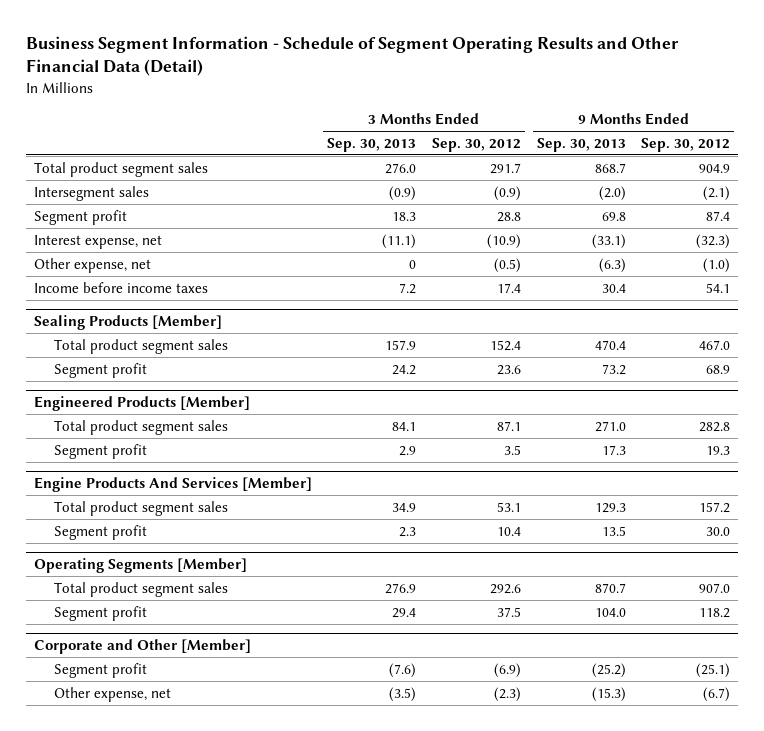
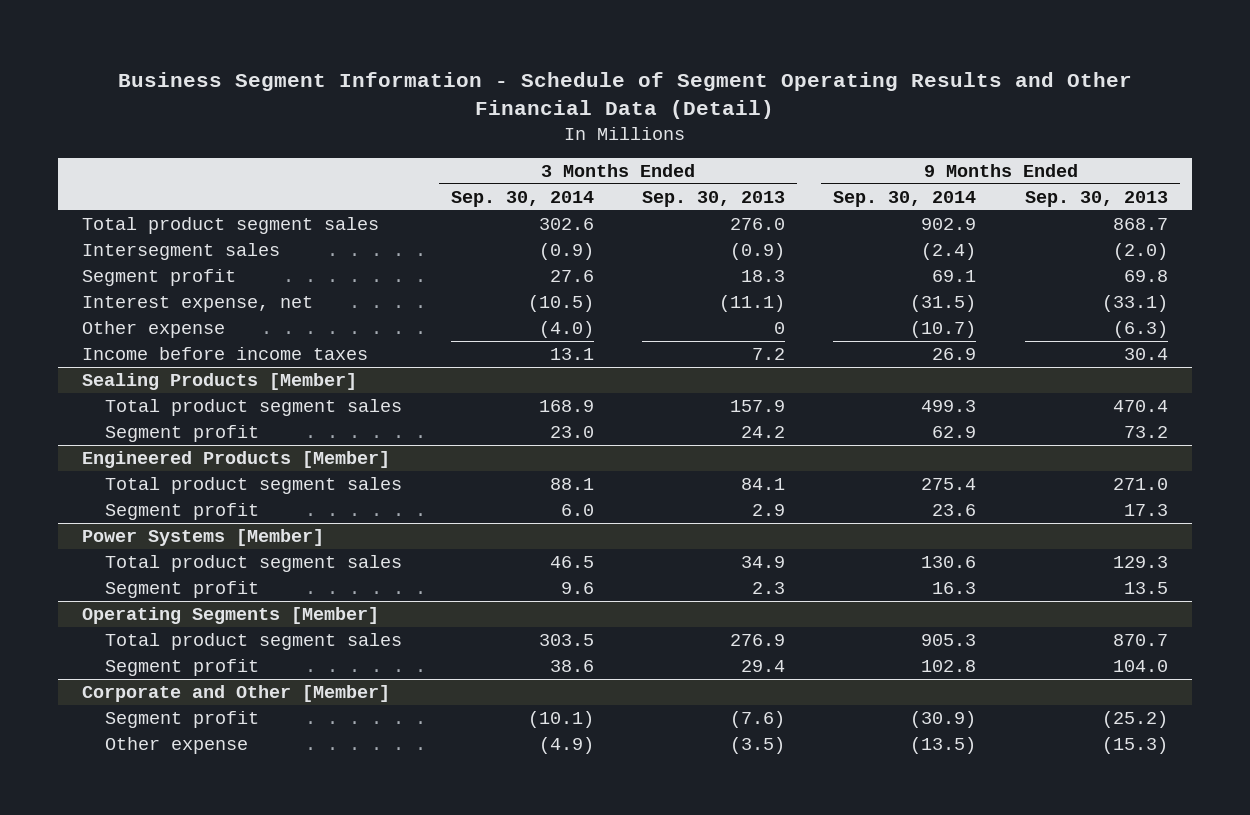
[431,137,521,152] Sep. 30, 2012 -> none
[641,137,731,152] Sep. 30, 2012 -> none
none -> [450,190,594,207] Sep. 30, 2014
none -> [833,190,977,207] Sep. 30, 2014
[33,257,151,273] Other expense, net -> [82,320,226,338] Other expense
[33,476,312,492] Engine Products And Services [Member] -> none
none -> [82,528,325,546] Power Systems [Member]
[53,686,171,702] Other expense, net -> [105,736,249,754] Other expense

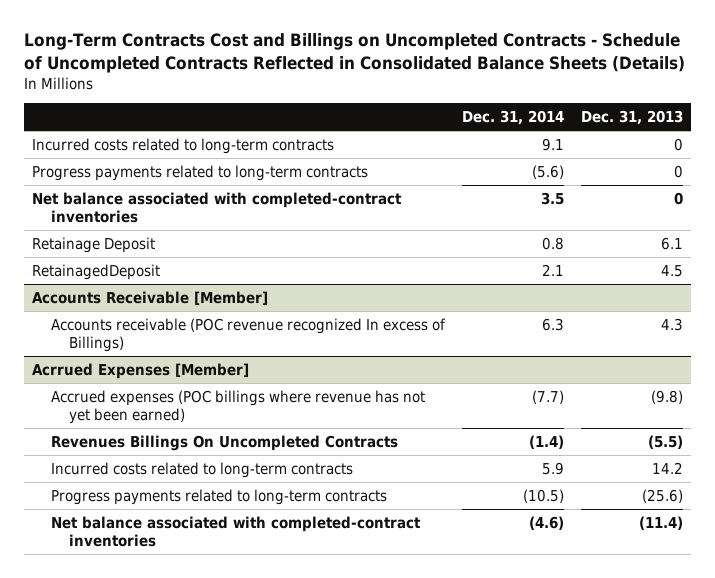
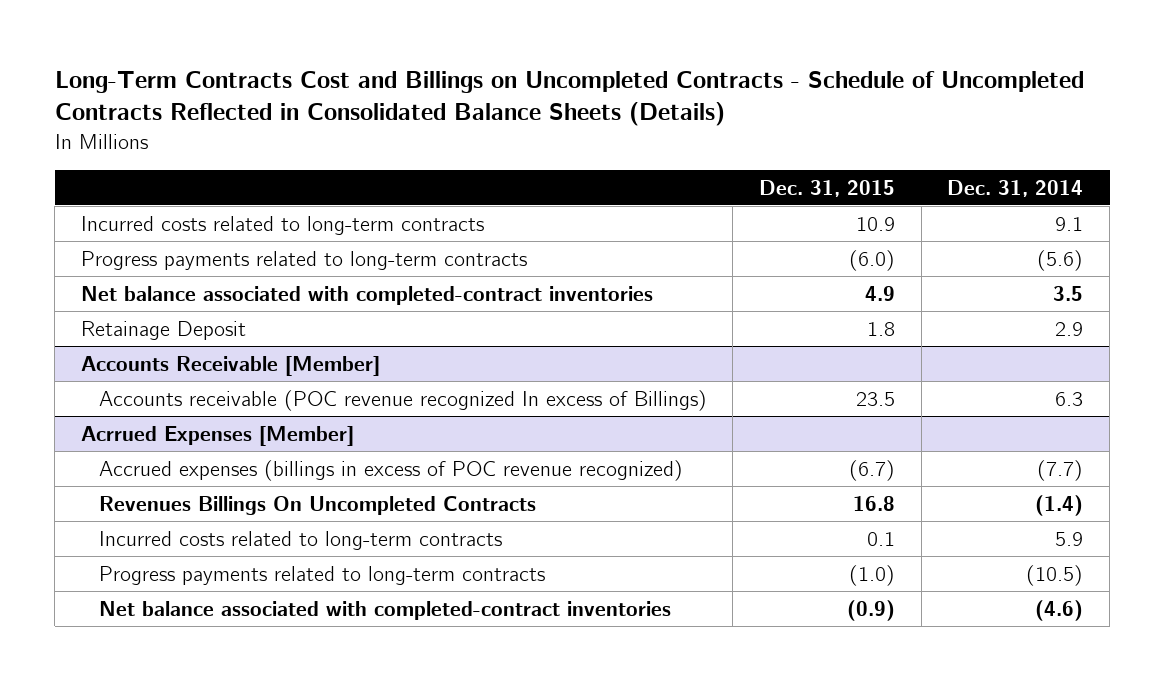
[580,110,683,126] Dec. 31, 2013 -> none
none -> [759,179,896,197] Dec. 31, 2015
[32,263,161,280] RetainagedDeposit -> none
[541,236,564,250] 0.8 -> [1055,321,1084,336] 2.9
[50,389,425,425] Accrued expenses (POC billings where revenue has not yet been earned) -> [98,459,683,481] Accrued expenses (billings in excess of POC revenue recognized)

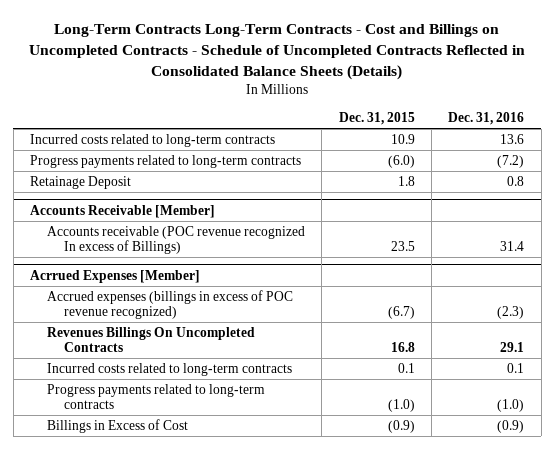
[54,70,1084,127] Long-Term Contracts Cost and Billings on Uncompleted Contracts - Schedule of Uncompleted Contracts Reflected in Consolidated Balance Sheets (Details) -> [29,24,526,80] Long-Term Contracts Long-Term Contracts - Cost and Billings on Uncompleted Contracts - Schedule of Uncompleted Contracts Reflected in Consolidated Balance Sheets (Details)
[947,179,1084,197] Dec. 31, 2014 -> none
none -> [448,112,525,126] Dec. 31, 2016
[81,285,654,305] Net balance associated with completed-contract inventories -> none
[98,600,671,620] Net balance associated with completed-contract inventories -> none
none -> [47,418,189,433] Billings in Excess of Cost

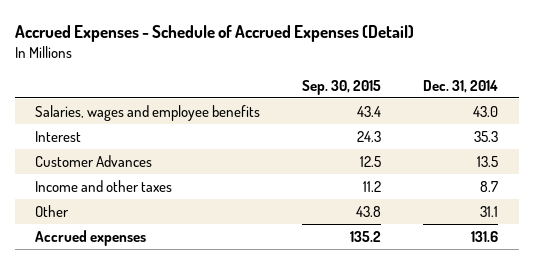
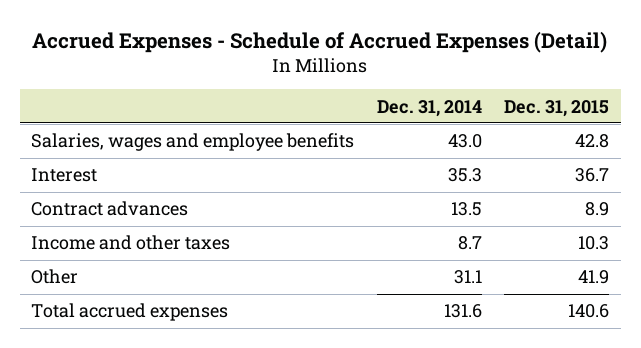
[302,80,382,96] Sep. 30, 2015 -> none
none -> [504,99,610,117] Dec. 31, 2015
[35,154,153,167] Customer Advances -> [31,201,189,217] Contract advances
[35,229,147,246] Accrued expenses -> [31,303,229,322] Total accrued expenses

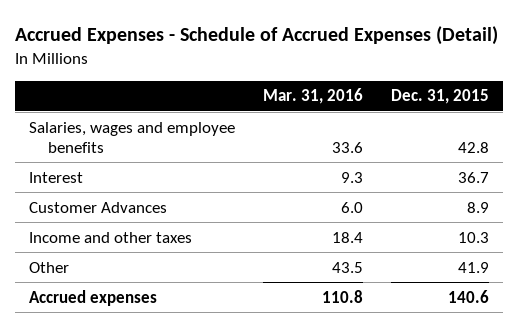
[376,99,482,117] Dec. 31, 2014 -> none
none -> [263,88,364,105] Mar. 31, 2016
[31,201,189,217] Contract advances -> [29,201,168,213] Customer Advances
[31,303,229,322] Total accrued expenses -> [29,289,158,306] Accrued expenses

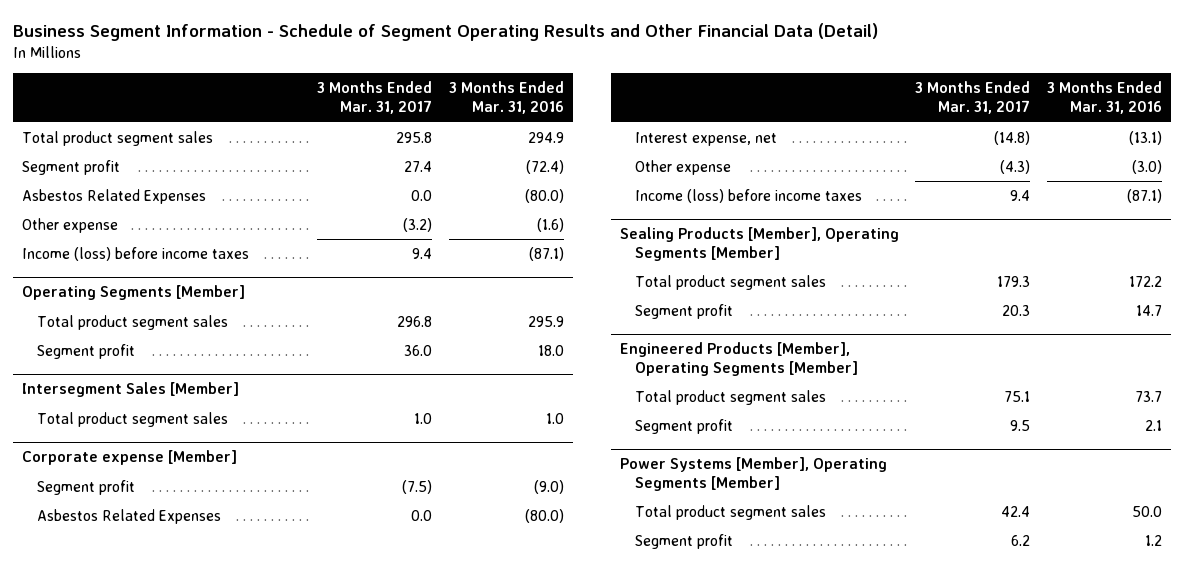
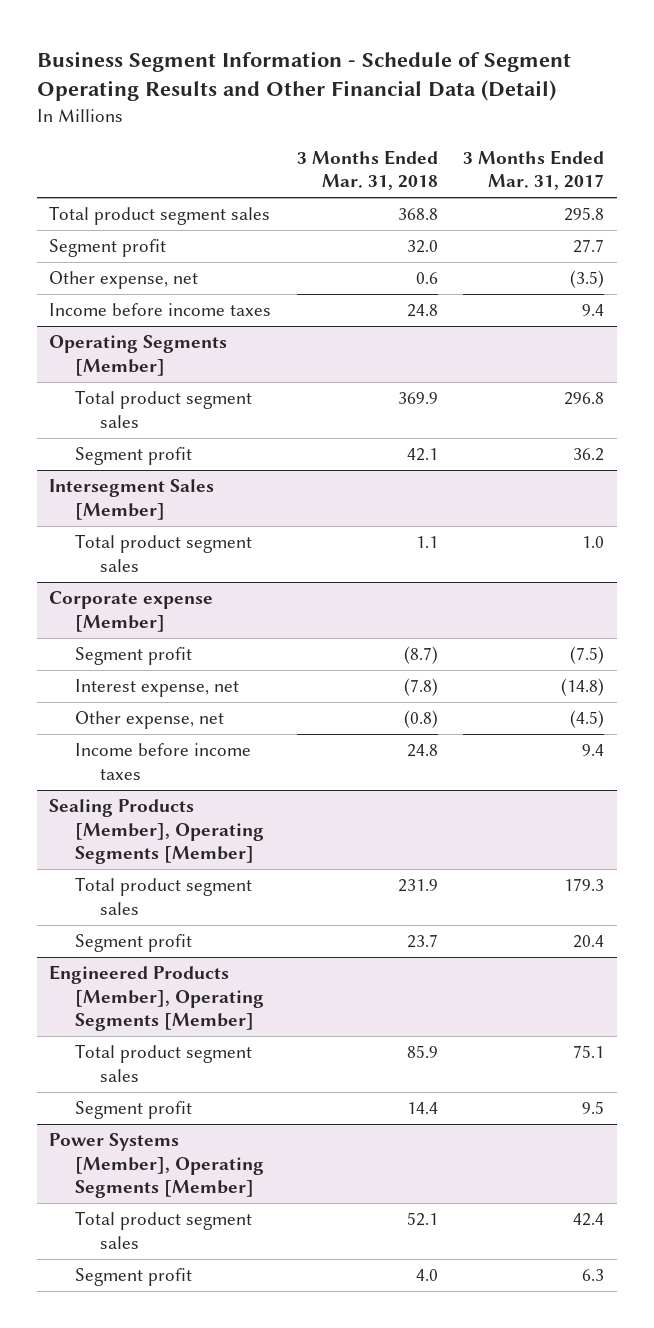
[449,81,565,115] 3 Months Ended Mar. 31, 2016 -> none
none -> [296,150,438,191] 3 Months Ended Mar. 31, 2018
[21,188,206,204] Asbestos Related Expenses -> none
[404,160,433,172] 27.4 -> [573,239,605,254] 27.7
[21,217,118,233] Other expense -> [49,271,199,290] Other expense, net
[403,217,433,232] (3.2) -> [570,270,605,289] (3.5)
[21,246,249,261] Income (loss) before income taxes -> [49,303,272,317] Income before income taxes
[404,344,433,356] 36.0 -> [573,448,605,462] 36.2
[37,508,222,524] Asbestos Related Expenses -> none
[635,159,732,175] Other expense -> [74,711,224,730] Other expense, net
[1000,159,1031,174] (4.3) -> [570,710,605,729] (4.5)
[635,188,863,203] Income (loss) before income taxes -> [74,743,251,780] Income before income taxes
[1002,304,1031,316] 20.3 -> [573,935,605,949] 20.4
[1011,534,1031,546] 6.2 -> [582,1269,605,1282] 6.3

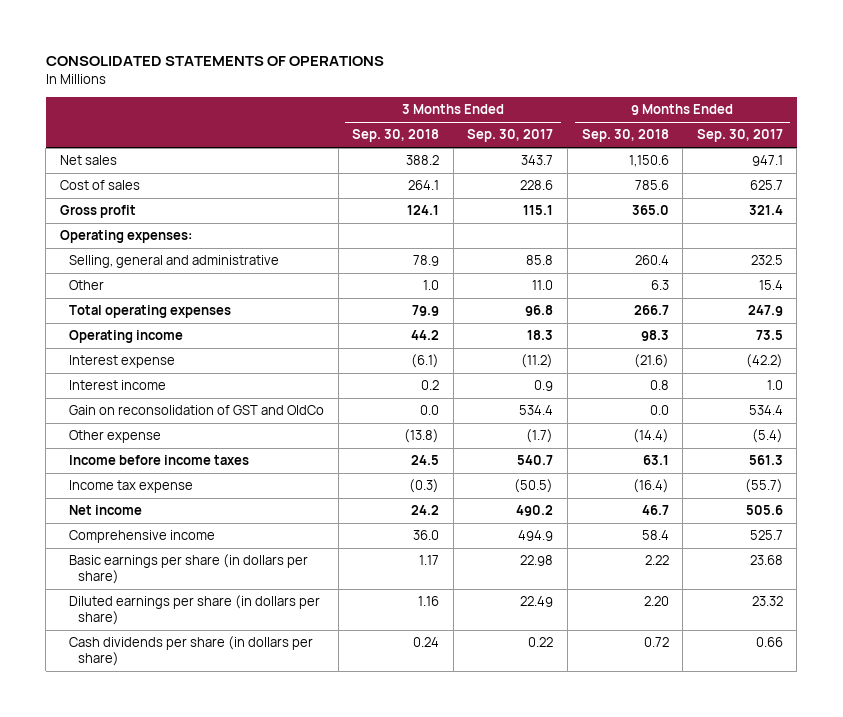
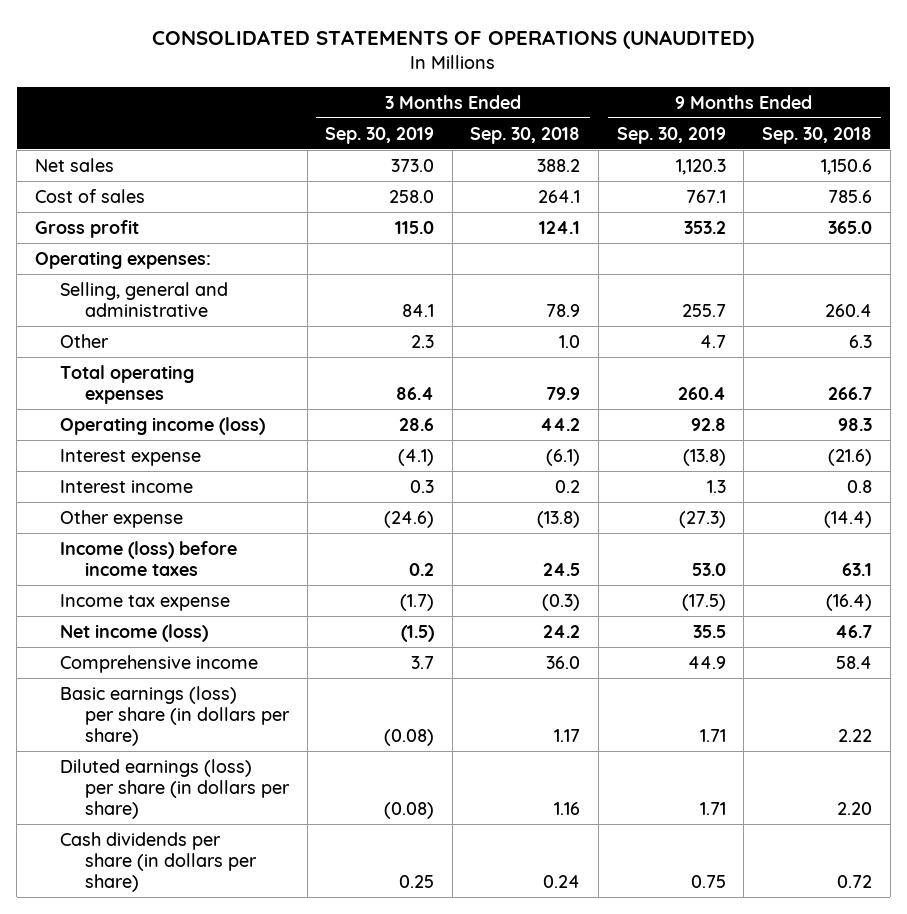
[45,56,384,67] CONSOLIDATED STATEMENTS OF OPERATIONS -> [152,29,755,49] CONSOLIDATED STATEMENTS OF OPERATIONS (UNAUDITED)
[467,129,554,143] Sep. 30, 2017 -> none
[696,129,783,143] Sep. 30, 2017 -> none
none -> [325,126,435,144] Sep. 30, 2019
none -> [616,126,726,144] Sep. 30, 2019
[69,330,184,344] Operating income -> [59,416,265,435] Operating income (loss)
[69,405,325,416] Gain on reconsolidation of GST and OldCo -> none
[69,455,250,466] Income before income taxes -> [59,540,237,576] Income (loss) before income taxes
[69,505,143,516] Net income -> [59,623,208,642] Net income (loss)
[69,554,309,585] Basic earnings per share (in dollars per share) -> [59,685,291,746] Basic earnings (loss) per share (in dollars per share)
[69,595,321,626] Diluted earnings per share (in dollars per share) -> [59,758,291,819] Diluted earnings (loss) per share (in dollars per share)

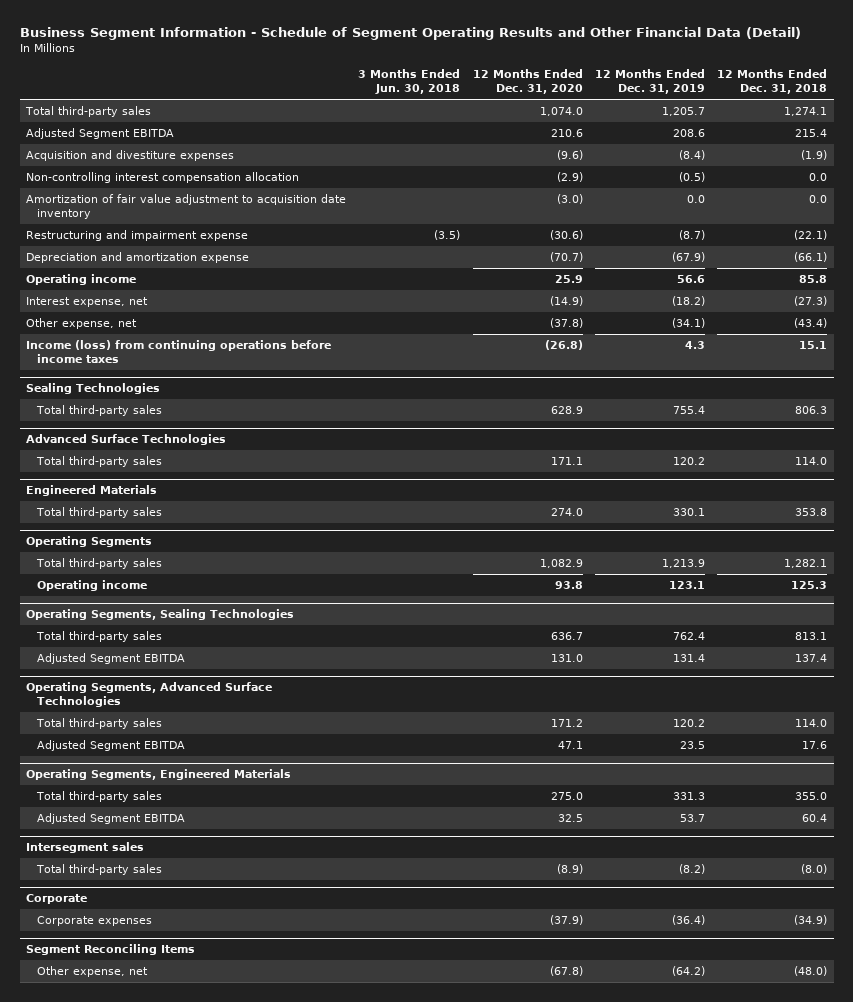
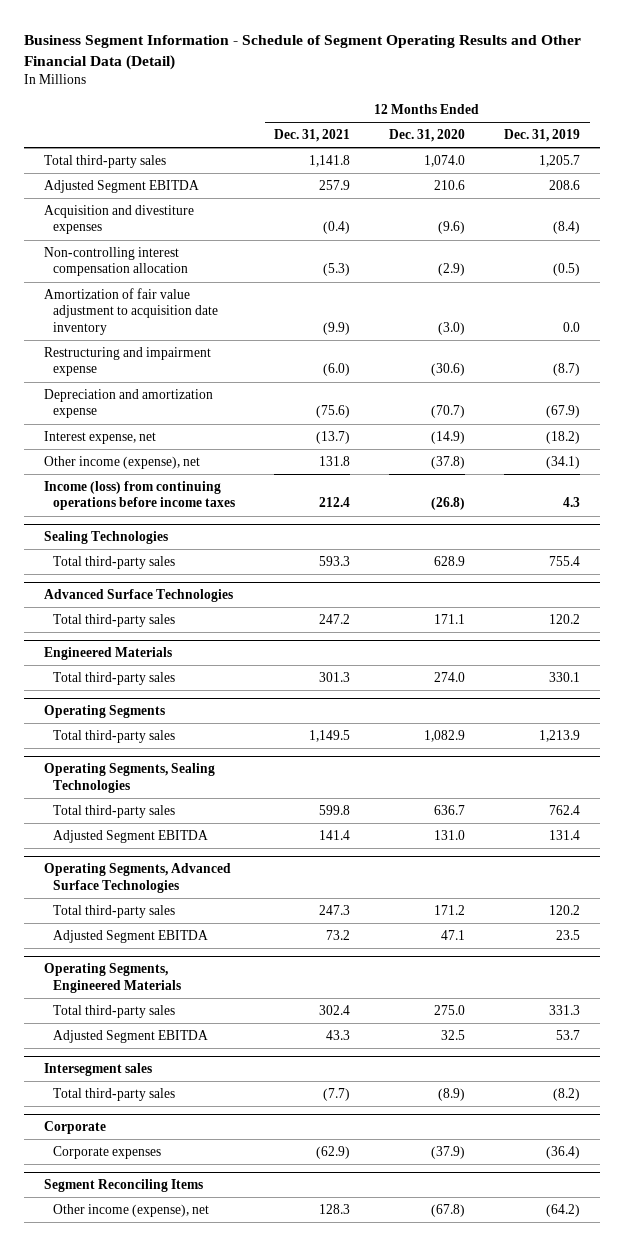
[358,69,461,95] 3 Months Ended Jun. 30, 2018 -> none
[717,69,828,95] 12 Months Ended Dec. 31, 2018 -> none
none -> [274,129,351,143] Dec. 31, 2021
[25,273,136,285] Operating income -> none
[25,317,137,329] Other expense, net -> [43,455,200,469] Other income (expense), net
[37,579,148,591] Operating income -> none
[37,965,149,977] Other expense, net -> [53,1203,210,1217] Other income (expense), net

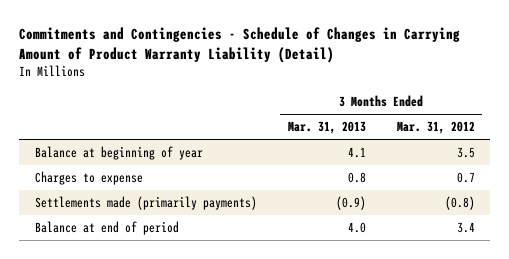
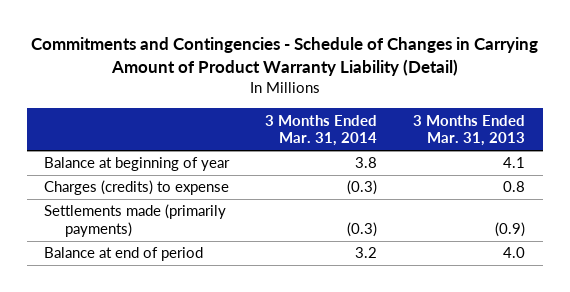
[396,121,475,135] Mar. 31, 2012 -> none
none -> [265,114,378,147] 3 Months Ended Mar. 31, 2014
[34,171,143,186] Charges to expense -> [44,180,230,196] Charges (credits) to expense

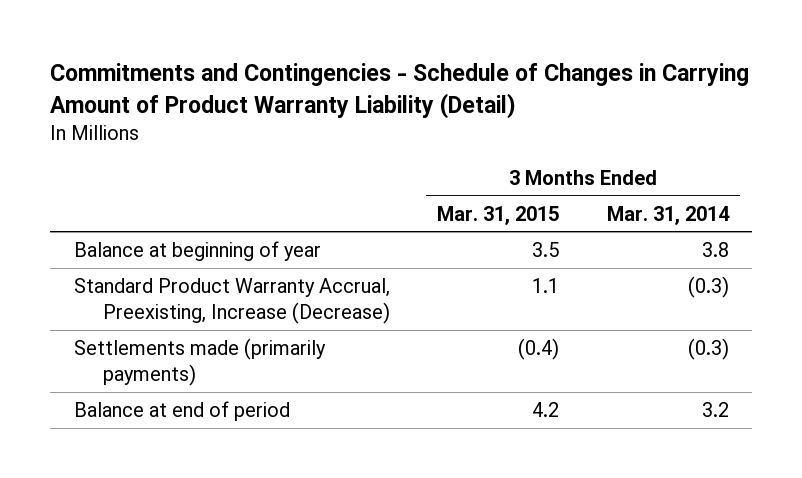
[413,114,526,147] 3 Months Ended Mar. 31, 2013 -> none
none -> [437,205,560,225] Mar. 31, 2015
[44,180,230,196] Charges (credits) to expense -> none
none -> [73,278,391,324] Standard Product Warranty Accrual, Preexisting, Increase (Decrease)

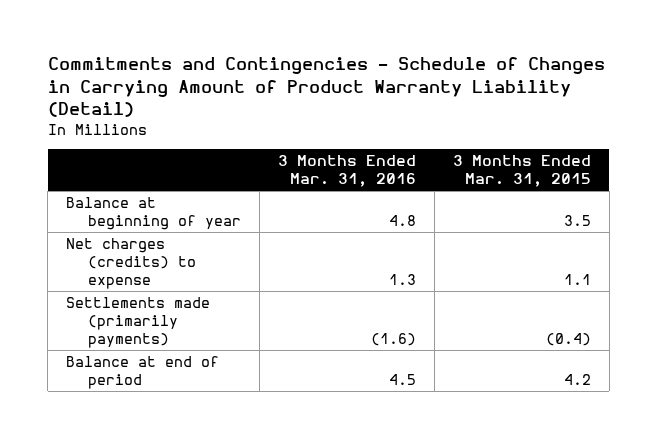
[606,205,730,225] Mar. 31, 2014 -> none
none -> [278,155,417,188] 3 Months Ended Mar. 31, 2016
[73,278,391,324] Standard Product Warranty Accrual, Preexisting, Increase (Decrease) -> [66,237,197,290] Net charges (credits) to expense

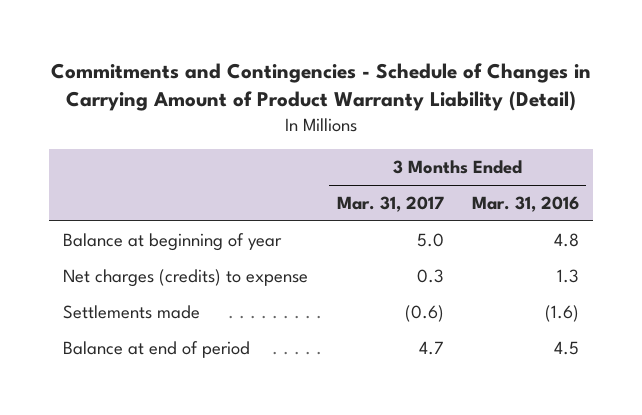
[452,155,591,188] 3 Months Ended Mar. 31, 2015 -> none
none -> [336,195,444,212] Mar. 31, 2017
[66,296,211,349] Settlements made (primarily payments) -> [63,304,201,319] Settlements made

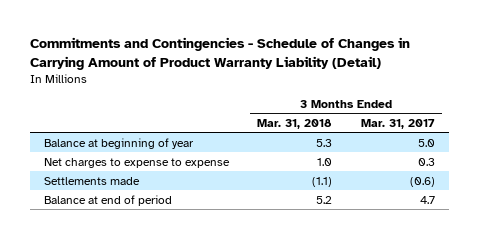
[471,195,579,212] Mar. 31, 2016 -> none
none -> [257,118,333,129] Mar. 31, 2018
[63,268,309,287] Net charges (credits) to expense -> [43,157,230,168] Net charges to expense to expense

